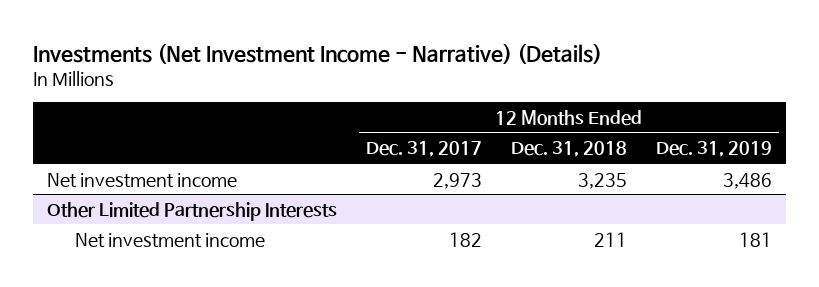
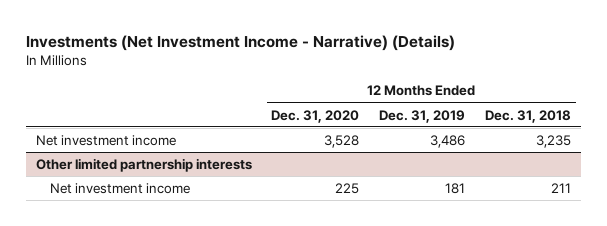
[366,141,483,158] Dec. 31, 2017 -> none
none -> [271,109,360,123] Dec. 31, 2020
[47,201,338,221] Other Limited Partnership Interests -> [35,157,252,172] Other limited partnership interests

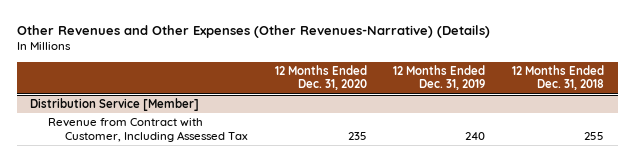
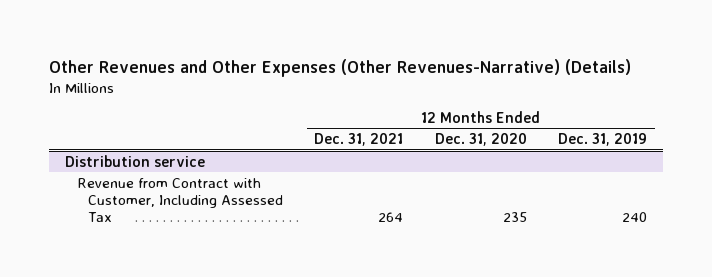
[512,64,605,91] 12 Months Ended Dec. 31, 2018 -> none
none -> [314,133,404,147] Dec. 31, 2021
[30,98,200,112] Distribution Service [Member] -> [65,154,206,167] Distribution service

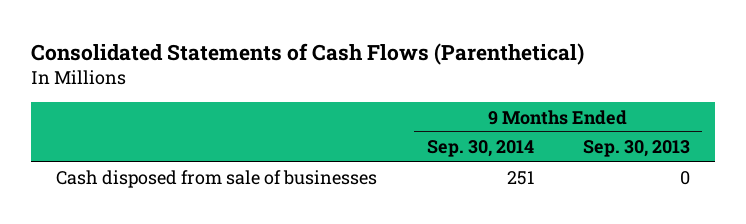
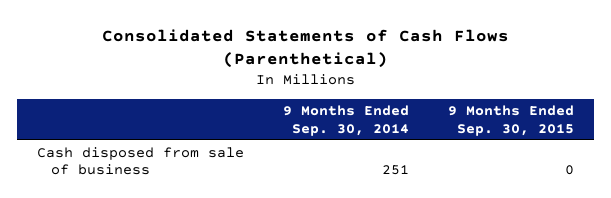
[583,140,691,158] Sep. 30, 2013 -> none
none -> [448,105,575,136] 9 Months Ended Sep. 30, 2015
[56,170,378,189] Cash disposed from sale of businesses -> [36,146,244,176] Cash disposed from sale of business

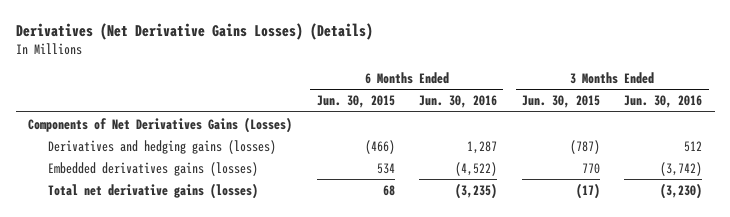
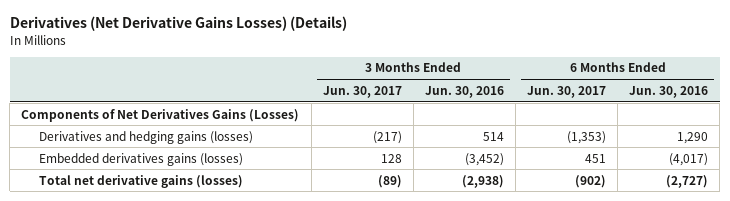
[316,95,395,109] Jun. 30, 2015 -> none
[521,95,600,109] Jun. 30, 2015 -> none
none -> [322,85,402,98] Jun. 30, 2017
none -> [527,85,607,98] Jun. 30, 2017
[467,140,498,154] 1,287 -> [677,131,709,144] 1,290
[684,140,703,152] 512 -> [482,131,504,141] 514
[455,161,498,176] (4,522) -> [669,152,709,166] (4,017)
[660,161,703,176] (3,742) -> [464,152,504,166] (3,452)
[455,182,498,199] (3,235) -> [666,174,709,188] (2,727)
[660,182,703,199] (3,230) -> [461,174,504,188] (2,938)

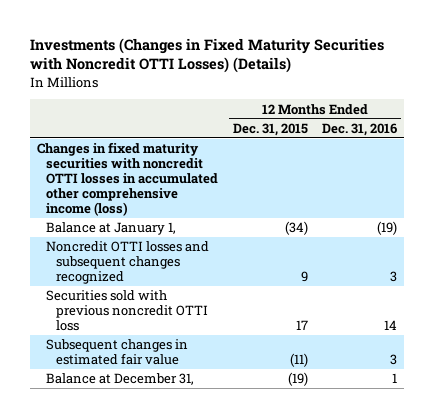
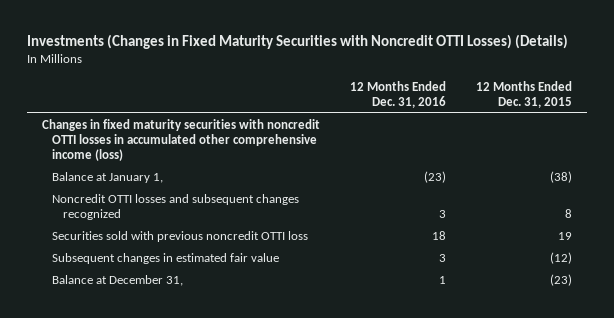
[284,221,308,236] (34) -> [549,171,572,184] (38)
[377,221,398,236] (19) -> [423,171,446,184] (23)
[300,270,308,282] 9 -> [564,209,572,219] 8
[295,319,308,330] 17 -> [557,232,572,241] 19
[384,319,398,330] 14 -> [431,231,446,241] 18
[289,353,308,368] (11) -> [549,252,572,265] (12)
[287,372,308,387] (19) -> [549,274,572,287] (23)

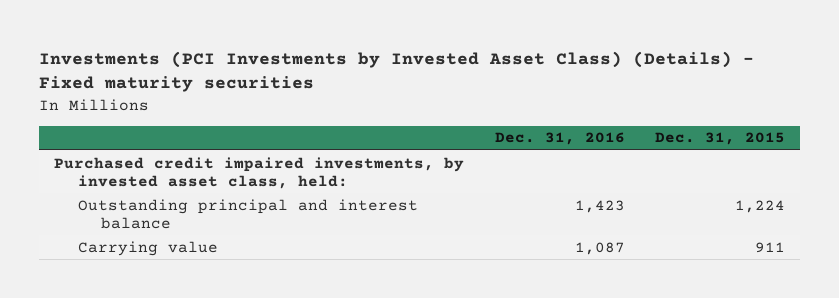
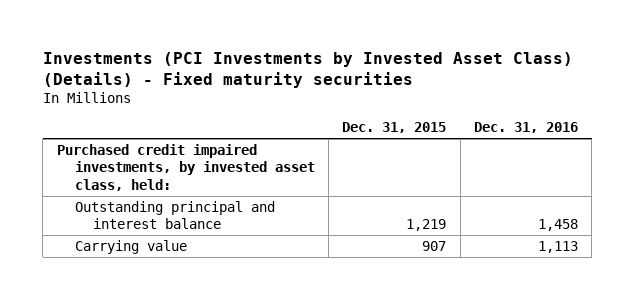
[574,199,625,213] 1,423 -> [537,219,578,232] 1,458
[734,199,785,213] 1,224 -> [406,219,447,232] 1,219
[574,241,625,255] 1,087 -> [537,240,578,253] 1,113
[754,241,785,253] 911 -> [422,240,447,251] 907

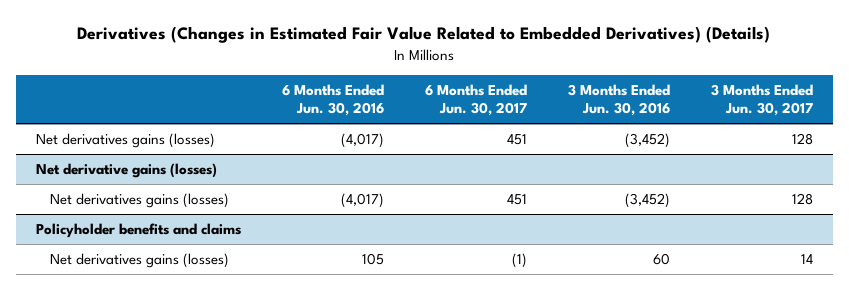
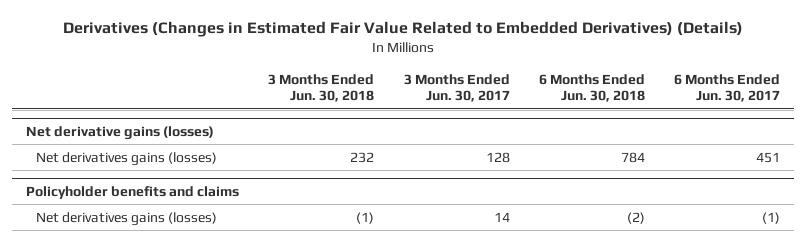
[282,83,385,117] 6 Months Ended Jun. 30, 2016 -> none
[567,83,670,117] 3 Months Ended Jun. 30, 2016 -> none
none -> [268,73,375,103] 3 Months Ended Jun. 30, 2018
none -> [538,73,645,103] 6 Months Ended Jun. 30, 2018
[36,132,216,148] Net derivatives gains (losses) -> none

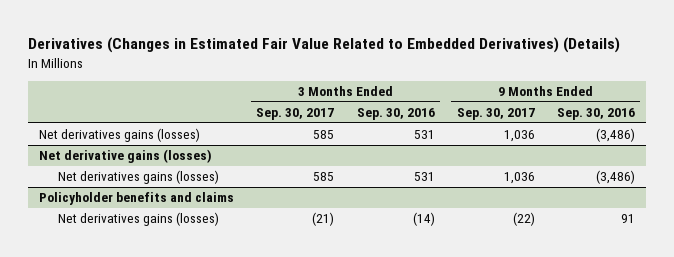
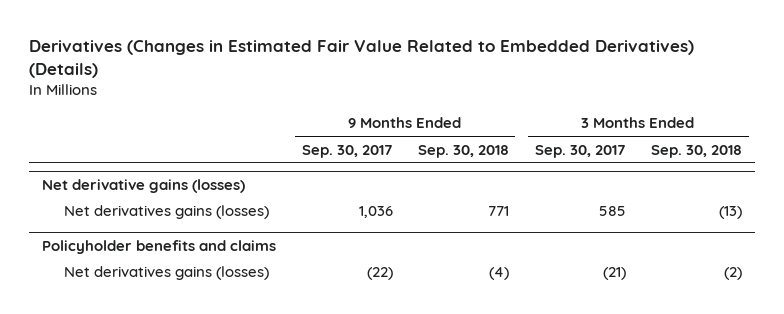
[356,108,435,121] Sep. 30, 2016 -> none
[556,108,635,121] Sep. 30, 2016 -> none
none -> [418,144,510,158] Sep. 30, 2018
none -> [651,144,743,158] Sep. 30, 2018
[39,128,201,143] Net derivatives gains (losses) -> none

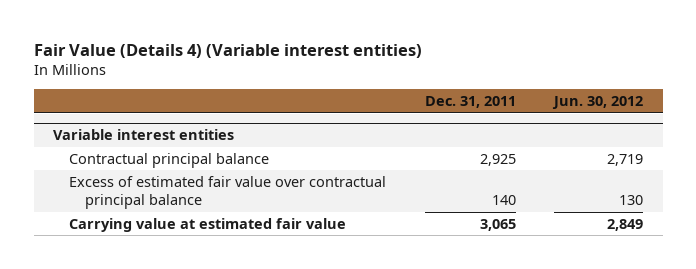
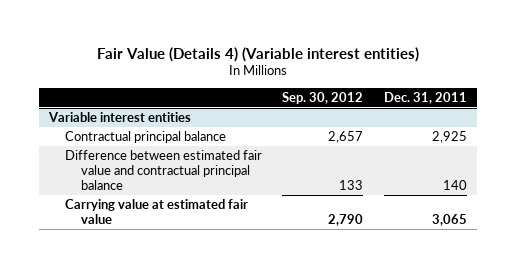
[552,96,644,110] Jun. 30, 2012 -> none
none -> [282,91,364,104] Sep. 30, 2012
[69,175,387,210] Excess of estimated fair value over contractual principal balance -> [65,150,263,190] Difference between estimated fair value and contractual principal balance

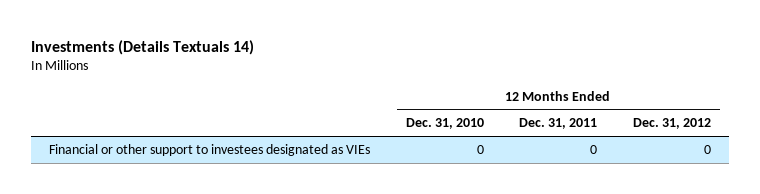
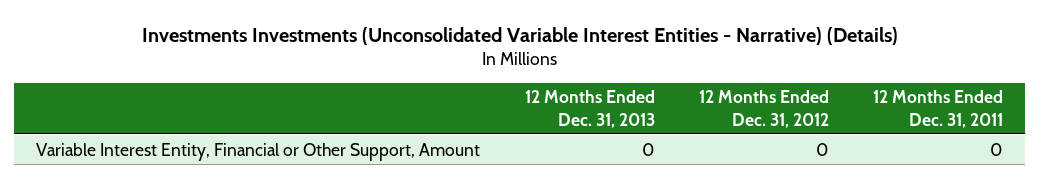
[31,40,255,56] Investments (Details Textuals 14) -> [141,26,898,45] Investments Investments (Unconsolidated Variable Interest Entities - Narrative) (Details)
[405,118,484,130] Dec. 31, 2010 -> none
none -> [524,90,655,128] 12 Months Ended Dec. 31, 2013
[48,144,370,157] Financial or other support to investees designated as VIEs -> [36,142,481,161] Variable Interest Entity, Financial or Other Support, Amount

